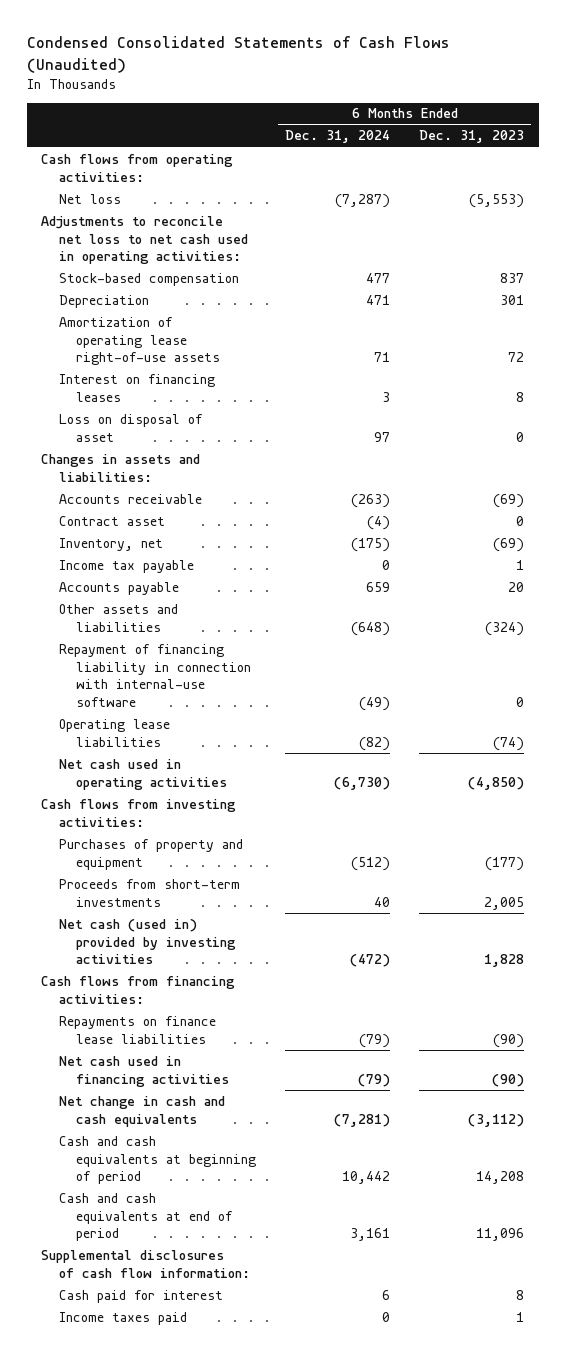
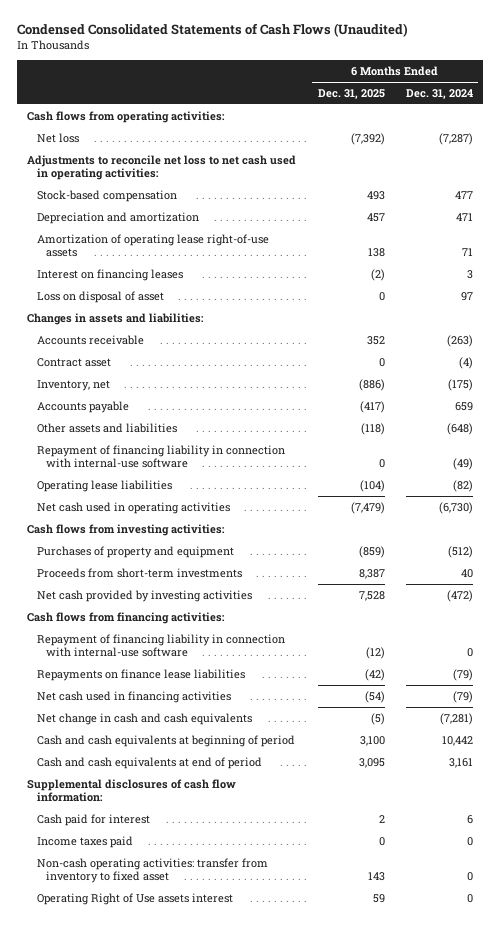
[419,130,525,144] Dec. 31, 2023 -> none
none -> [317,88,385,99] Dec. 31, 2025
[58,294,149,308] Depreciation -> [36,211,199,224] Depreciation and amortization
[58,559,194,573] Income tax payable -> none
[58,918,237,965] Net cash (used in) provided by investing activities -> [36,589,252,602] Net cash provided by investing activities
none -> [36,633,285,658] Repayment of financing liability in connection with internal-use software
none -> [36,857,268,884] Non-cash operating activities: transfer from inventory to fixed asset
none -> [36,892,233,905] Operating Right of Use assets interest

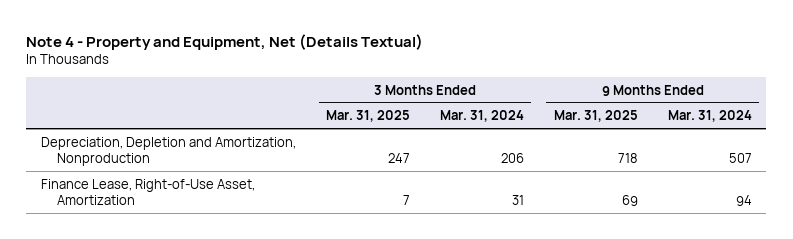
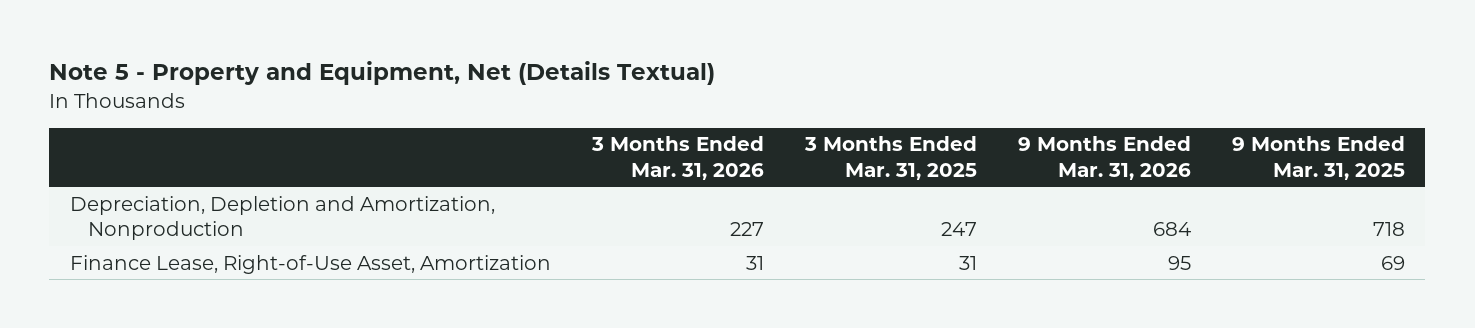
[26,33,424,50] Note 4 - Property and Equipment, Net (Details Textual) -> [49,61,716,86] Note 5 - Property and Equipment, Net (Details Textual)
[439,110,524,123] Mar. 31, 2024 -> none
[667,110,752,123] Mar. 31, 2024 -> none
none -> [590,136,764,180] 3 Months Ended Mar. 31, 2026
none -> [1017,136,1191,180] 9 Months Ended Mar. 31, 2026
[403,195,411,206] 7 -> [958,255,977,270] 31

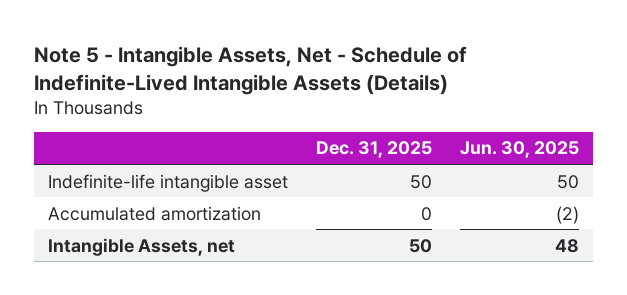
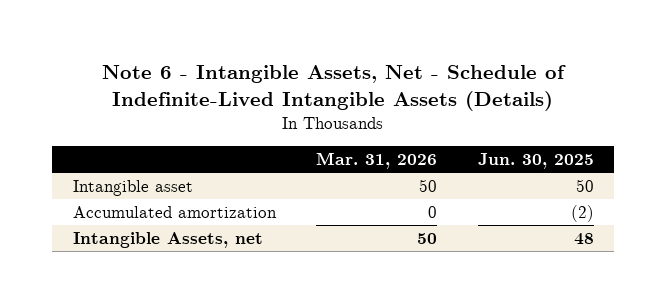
[34,45,468,95] Note 5 - Intangible Assets, Net - Schedule of Indefinite-Lived Intangible Assets (Details) -> [102,65,567,111] Note 6 - Intangible Assets, Net - Schedule of Indefinite-Lived Intangible Assets (Details)
[316,141,433,159] Dec. 31, 2025 -> none
none -> [316,151,438,169] Mar. 31, 2026
[48,173,289,192] Indefinite-life intangible asset -> [72,180,193,197] Intangible asset

